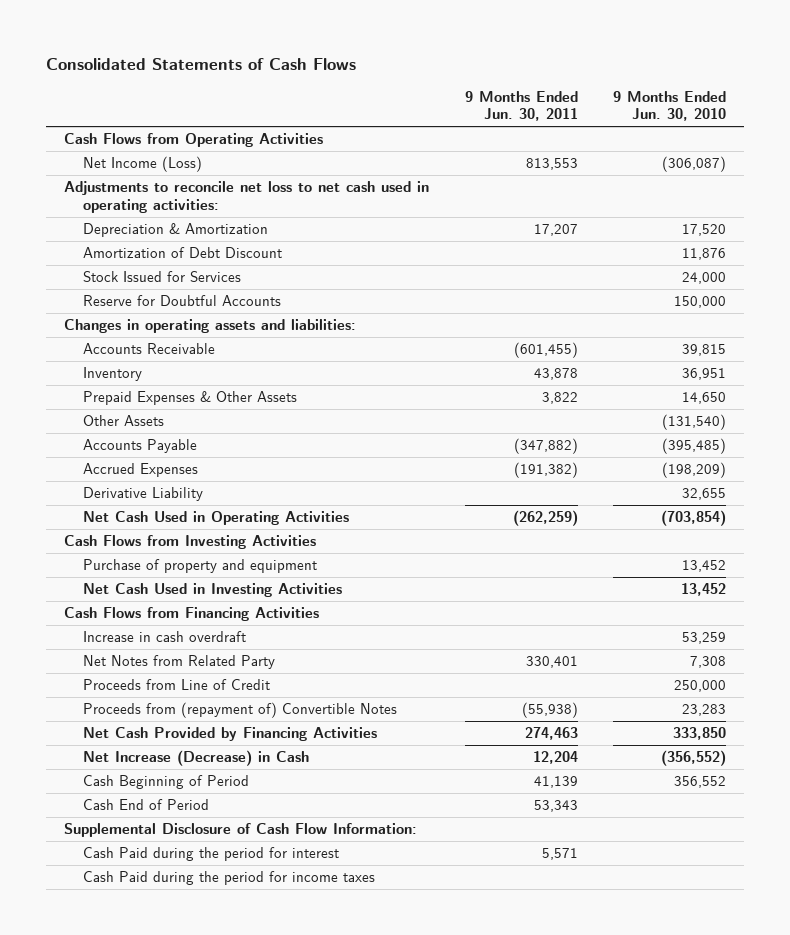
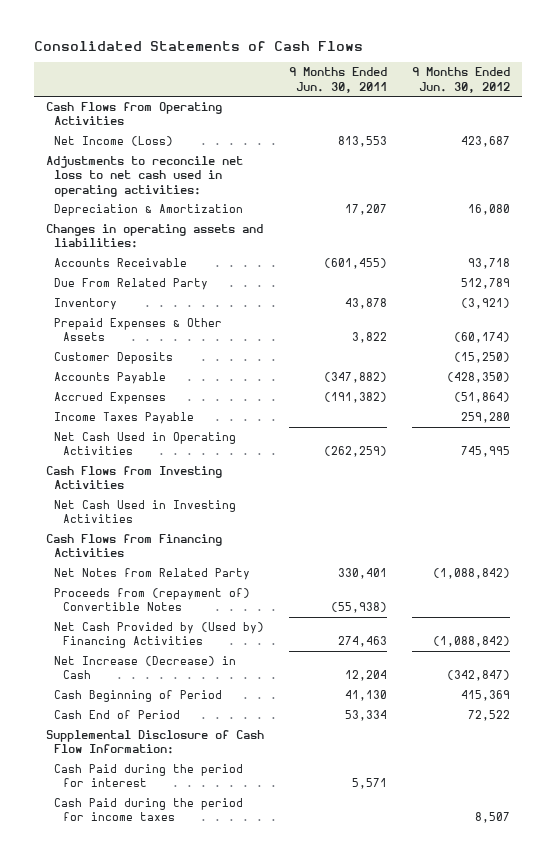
[613,90,727,122] 9 Months Ended Jun. 30, 2010 -> none
none -> [411,67,510,93] 9 Months Ended Jun. 30, 2012
[83,247,283,259] Amortization of Debt Discount -> none
[83,271,242,283] Stock Issued for Services -> none
[83,295,282,307] Reserve for Doubtful Accounts -> none
none -> [54,278,209,291] Due From Related Party
[83,415,165,427] Other Assets -> none
none -> [54,352,174,365] Customer Deposits
[83,487,204,502] Derivative Liability -> none
none -> [54,412,195,425] Income Taxes Payable
[83,559,318,574] Purchase of property and equipment -> none
[83,631,247,643] Increase in cash overdraft -> none
[83,679,271,691] Proceeds from Line of Credit -> none
[83,727,378,742] Net Cash Provided by Financing Activities -> [54,622,265,649] Net Cash Provided by (Used by) Financing Activities
[533,776,578,789] 41,139 -> [344,690,387,702] 41,130
[533,800,578,813] 53,343 -> [344,710,387,722] 53,334

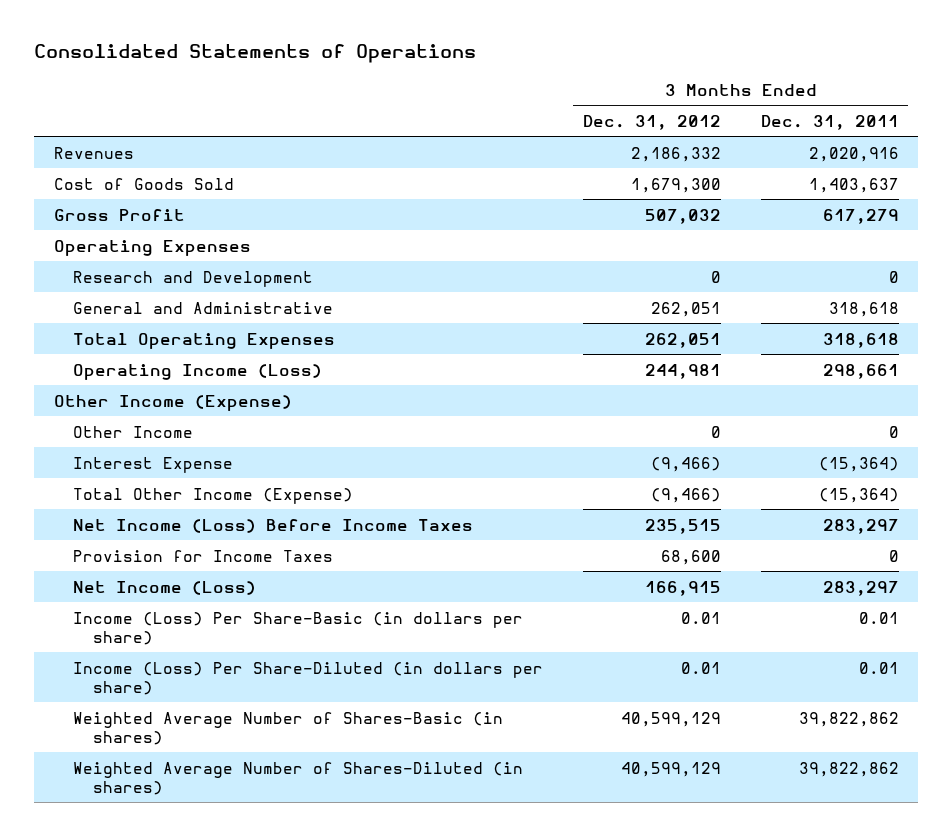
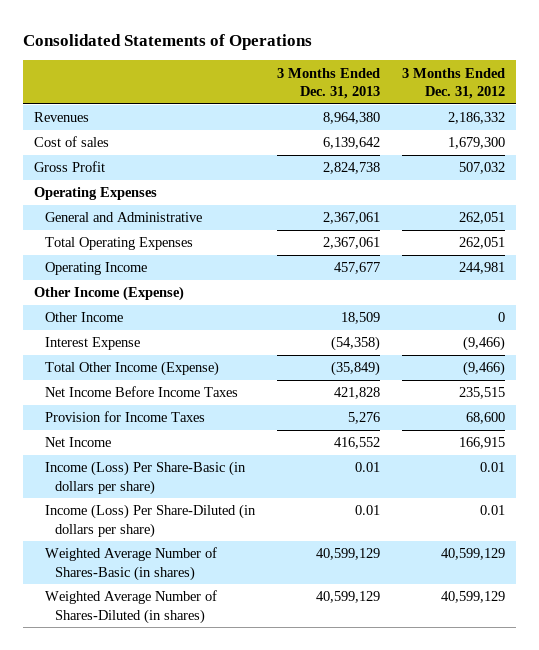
[760,114,899,130] Dec. 31, 2011 -> none
none -> [276,67,380,100] 3 Months Ended Dec. 31, 2013
[53,177,234,190] Cost of Goods Sold -> [33,136,109,148] Cost of sales
[73,270,314,287] Research and Development -> none
[73,363,323,380] Operating Income (Loss) -> [44,262,147,276] Operating Income
[73,518,474,533] Net Income (Loss) Before Income Taxes -> [44,386,238,398] Net Income Before Income Taxes
[73,580,257,595] Net Income (Loss) -> [44,437,111,448] Net Income

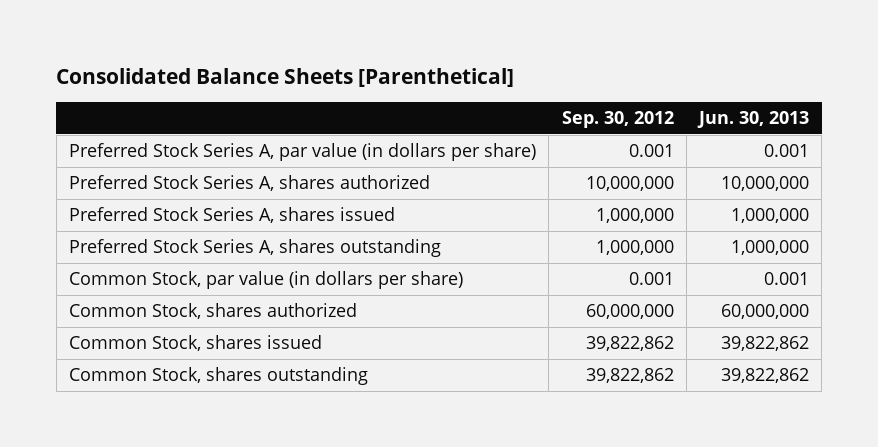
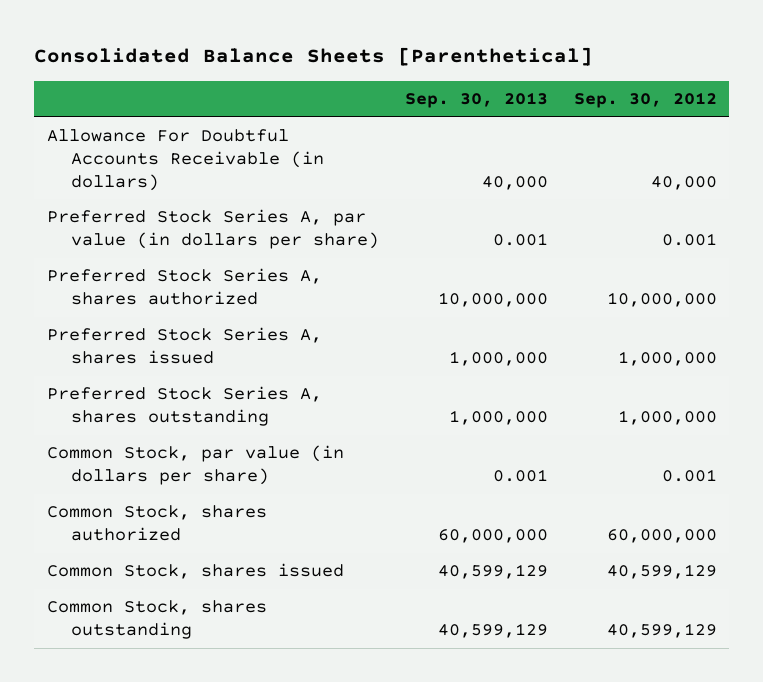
[697,111,810,129] Jun. 30, 2013 -> none
none -> [404,92,548,109] Sep. 30, 2013
none -> [46,129,325,191] Allowance For Doubtful Accounts Receivable (in dollars)
[585,336,674,352] 39,822,862 -> [606,564,717,580] 40,599,129
[585,368,674,384] 39,822,862 -> [606,623,717,639] 40,599,129

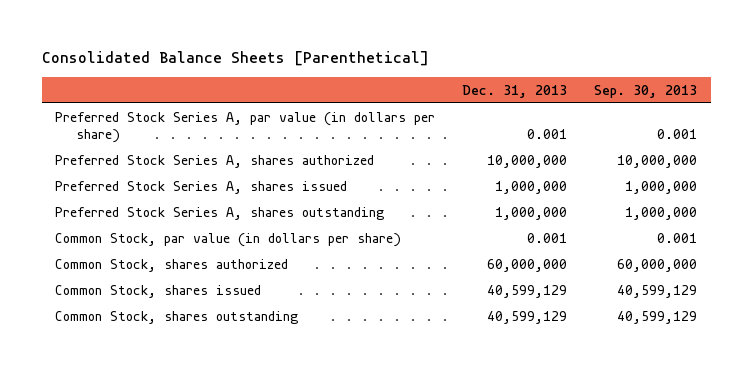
[573,92,717,109] Sep. 30, 2012 -> none
none -> [462,84,568,98] Dec. 31, 2013
[46,129,325,191] Allowance For Doubtful Accounts Receivable (in dollars) -> none

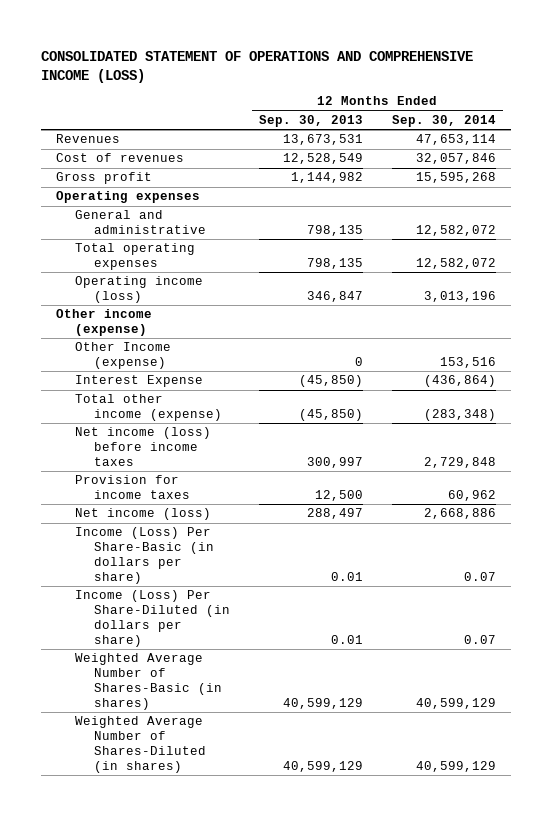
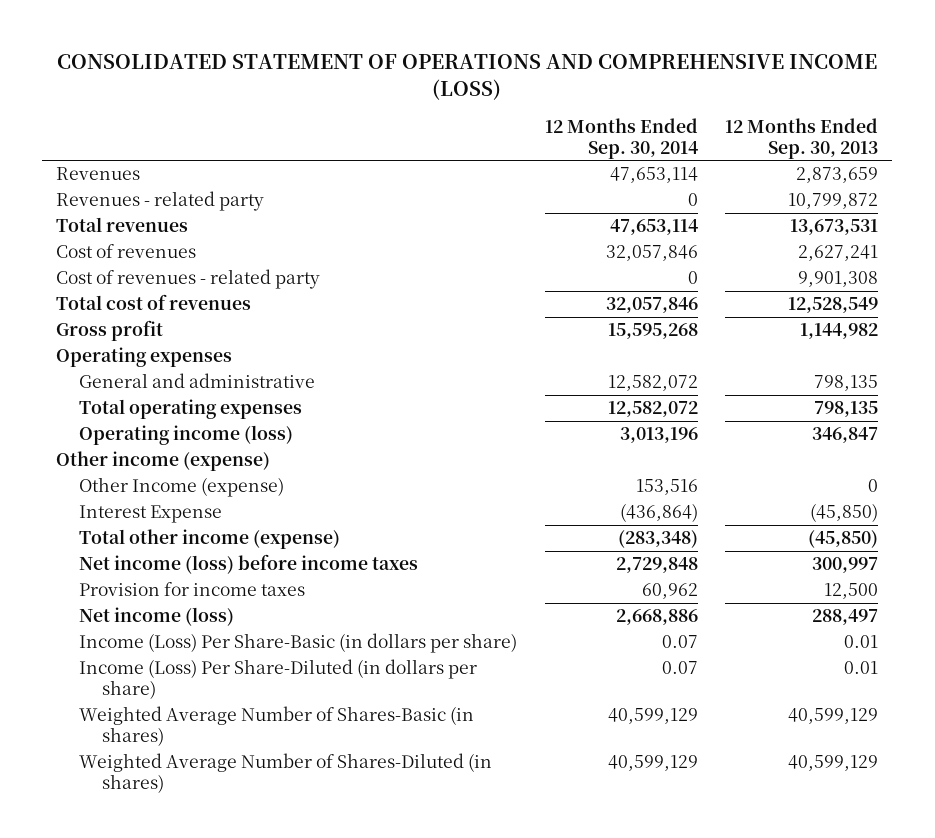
[282,134,363,146] 13,673,531 -> [796,167,879,184] 2,873,659
none -> [56,191,265,212] Revenues - related party
none -> [56,217,189,233] Total revenues
[282,153,363,165] 12,528,549 -> [798,245,879,262] 2,627,241
none -> [56,269,321,290] Cost of revenues - related party
none -> [56,294,252,311] Total cost of revenues

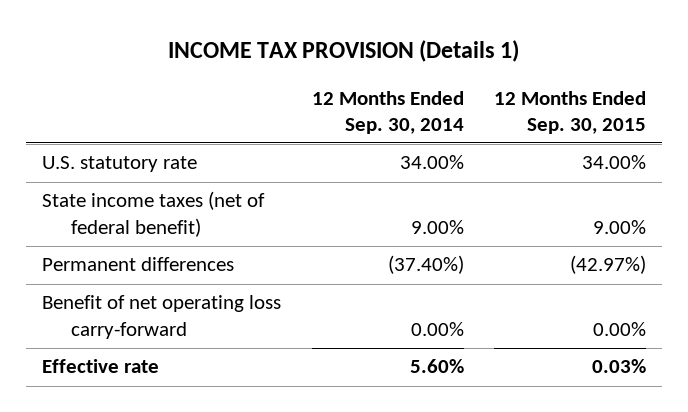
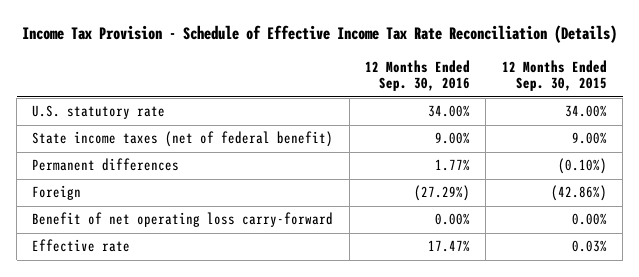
[168,40,520,63] INCOME TAX PROVISION (Details 1) -> [21,24,617,43] Income Tax Provision - Schedule of Effective Income Tax Rate Reconciliation (Details)
[311,90,464,134] 12 Months Ended Sep. 30, 2014 -> none
none -> [365,59,471,92] 12 Months Ended Sep. 30, 2016
[570,255,647,275] (42.97%) -> [557,158,607,175] (0.10%)
none -> [32,185,82,201] Foreign

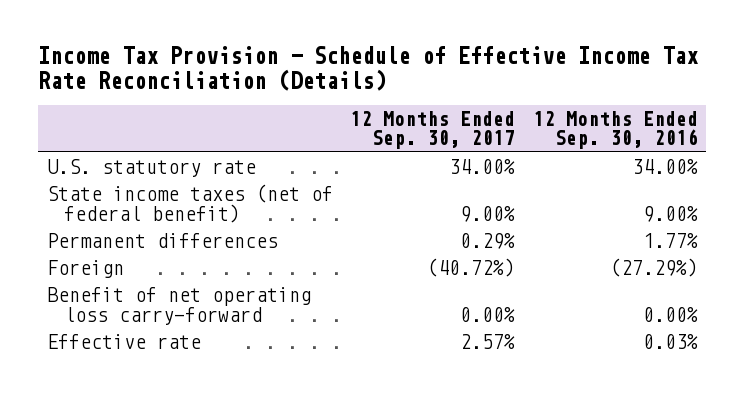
[501,59,607,92] 12 Months Ended Sep. 30, 2015 -> none
none -> [350,110,516,150] 12 Months Ended Sep. 30, 2017
[428,240,471,253] 17.47% -> [642,334,698,350] 0.03%

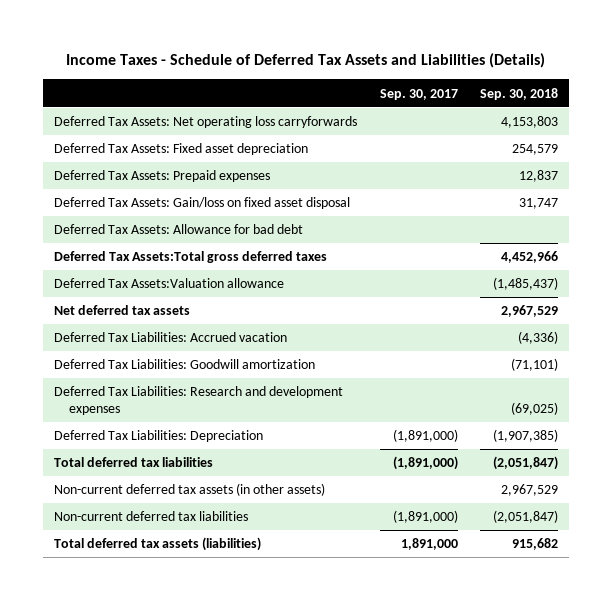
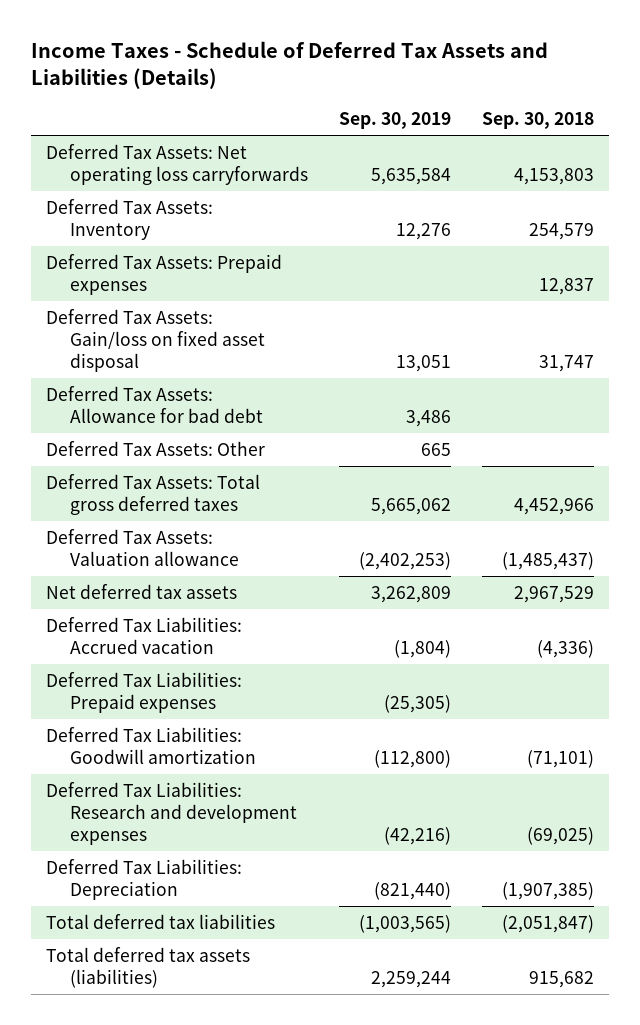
[379,88,458,100] Sep. 30, 2017 -> none
none -> [338,112,451,130] Sep. 30, 2019
[54,143,309,156] Deferred Tax Assets: Fixed asset depreciation -> [46,198,214,240] Deferred Tax Assets: Inventory
none -> [46,440,266,456] Deferred Tax Assets: Other
[54,251,328,264] Deferred Tax Assets:Total gross deferred taxes -> [46,473,261,515] Deferred Tax Assets: Total gross deferred taxes
[54,278,285,289] Deferred Tax Assets:Valuation allowance -> [46,528,239,566] Deferred Tax Assets: Valuation allowance
none -> [46,671,243,713] Deferred Tax Liabilities: Prepaid expenses
[54,483,326,497] Non-current deferred tax assets (in other assets) -> none
[54,511,249,522] Non-current deferred tax liabilities -> none

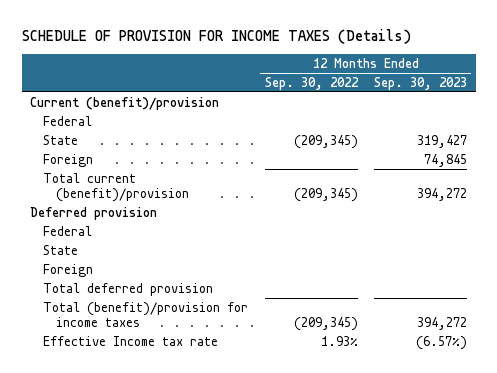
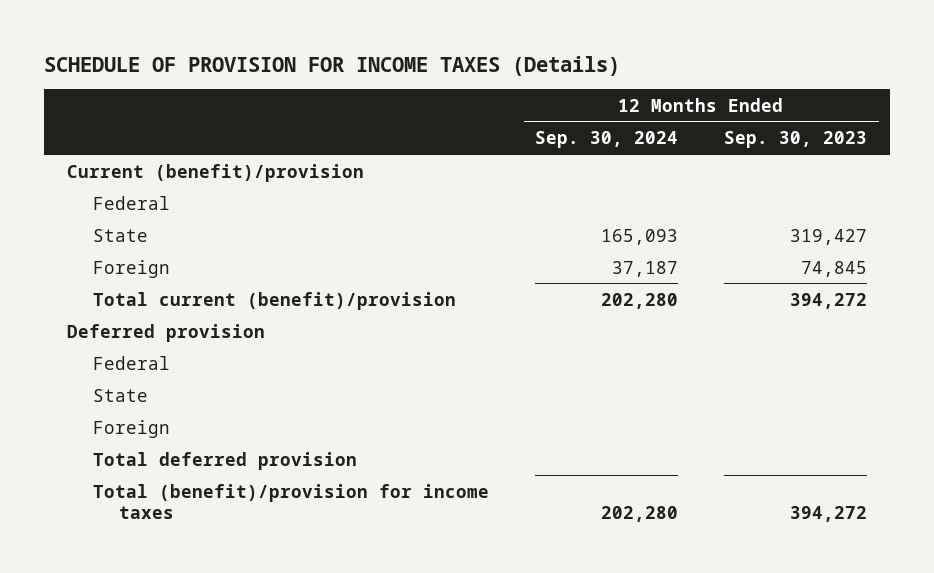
[264,76,359,90] Sep. 30, 2022 -> none
none -> [535,131,679,149] Sep. 30, 2024
[43,335,219,346] Effective Income tax rate -> none

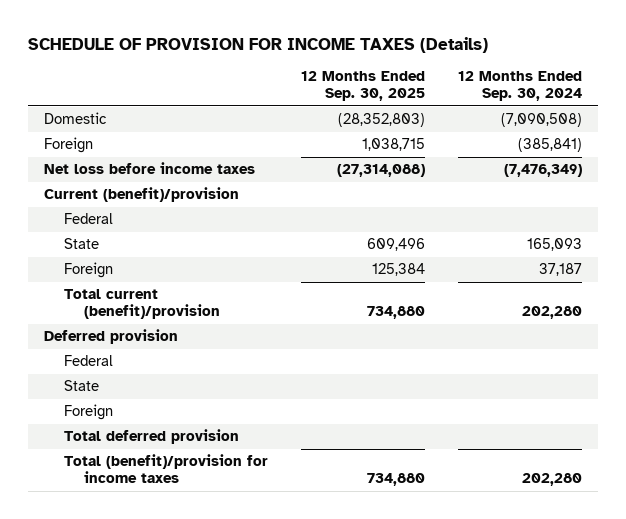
[724,131,868,149] Sep. 30, 2023 -> none
none -> [300,71,425,102] 12 Months Ended Sep. 30, 2025
none -> [44,112,108,125] Domestic
none -> [44,137,94,154] Foreign
none -> [44,162,256,175] Net loss before income taxes

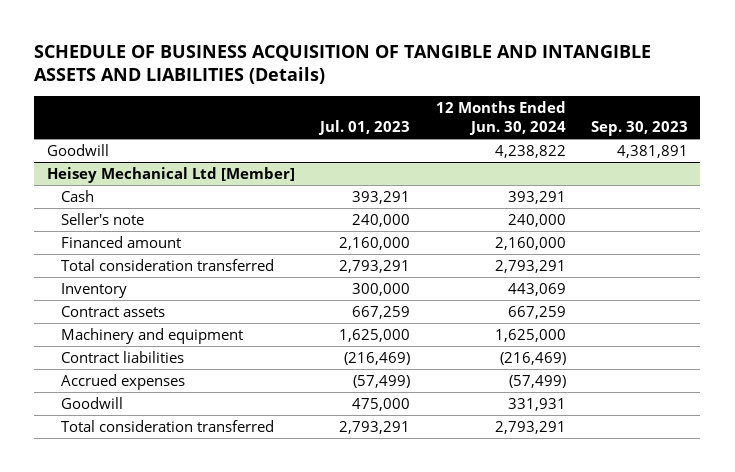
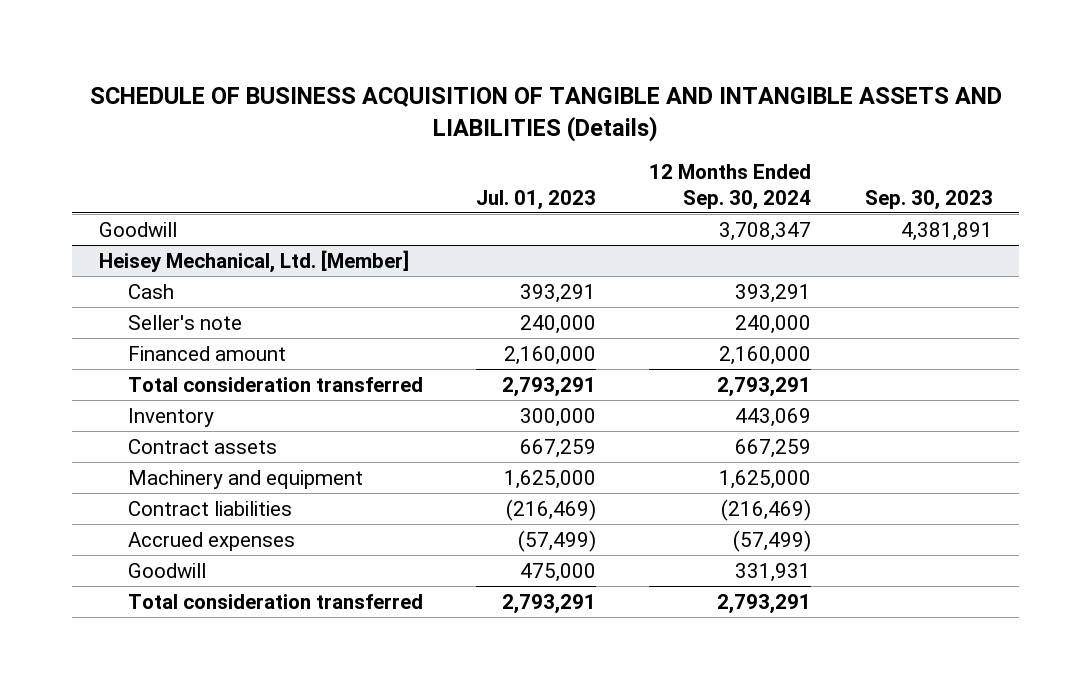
[435,100,566,136] 12 Months Ended Jun. 30, 2024 -> none
none -> [649,164,812,210] 12 Months Ended Sep. 30, 2024
[47,166,296,183] Heisey Mechanical Ltd [Member] -> [98,249,409,273] Heisey Mechanical, Ltd. [Member]

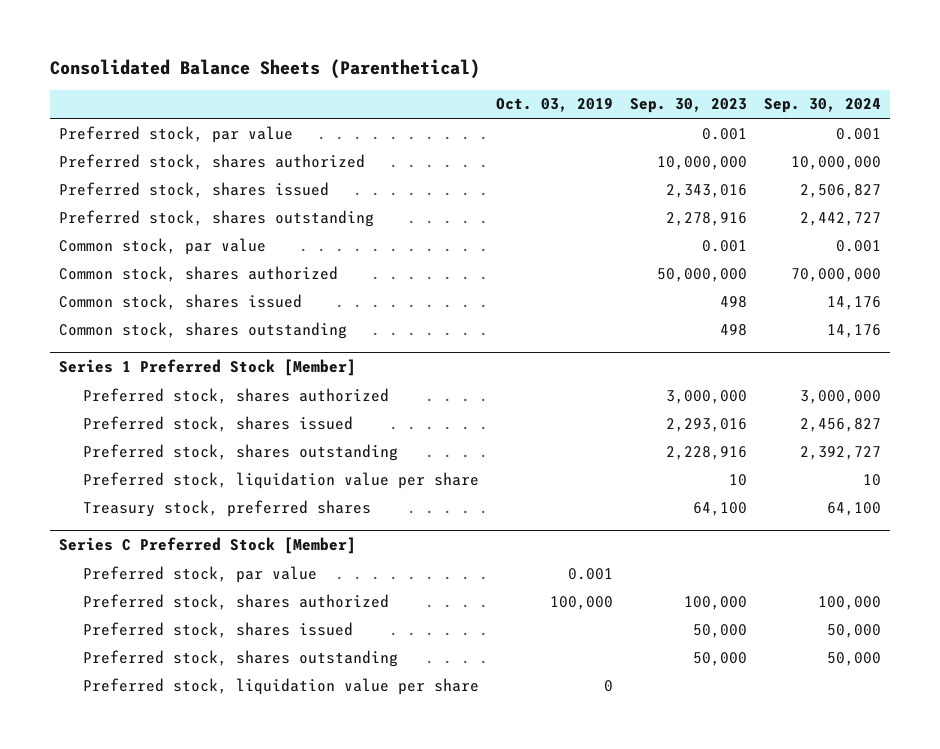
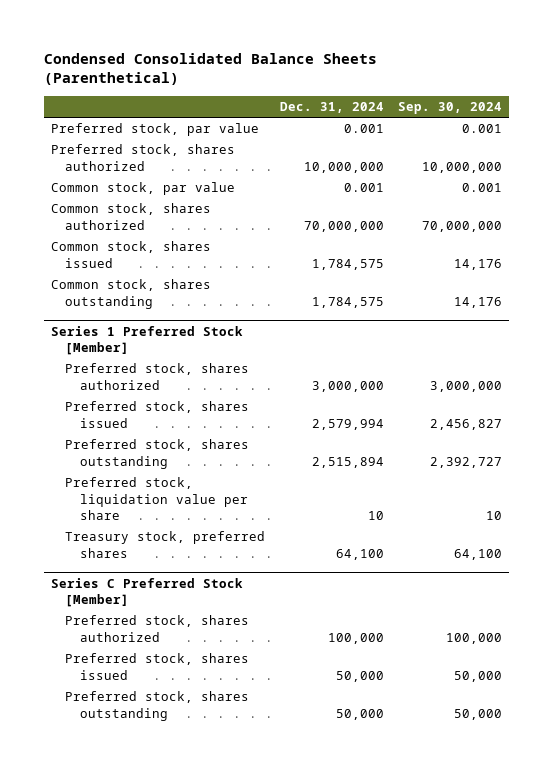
[50,59,481,80] Consolidated Balance Sheets (Parenthetical) -> [43,52,377,86] Condensed Consolidated Balance Sheets (Parenthetical)
[496,98,614,113] Oct. 03, 2019 -> none
[630,98,748,114] Sep. 30, 2023 -> none
none -> [279,102,384,114] Dec. 31, 2024
[58,181,329,198] Preferred stock, shares issued -> none
[58,209,374,227] Preferred stock, shares outstanding -> none
[83,565,318,583] Preferred stock, par value -> none
[83,677,480,695] Preferred stock, liquidation value per share -> none

